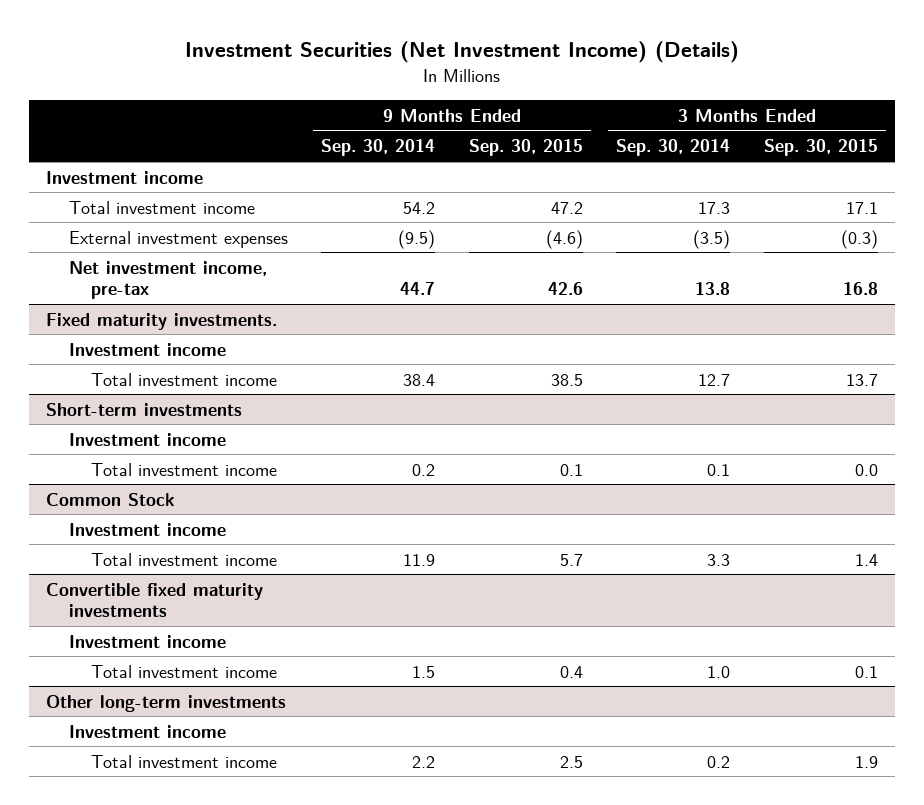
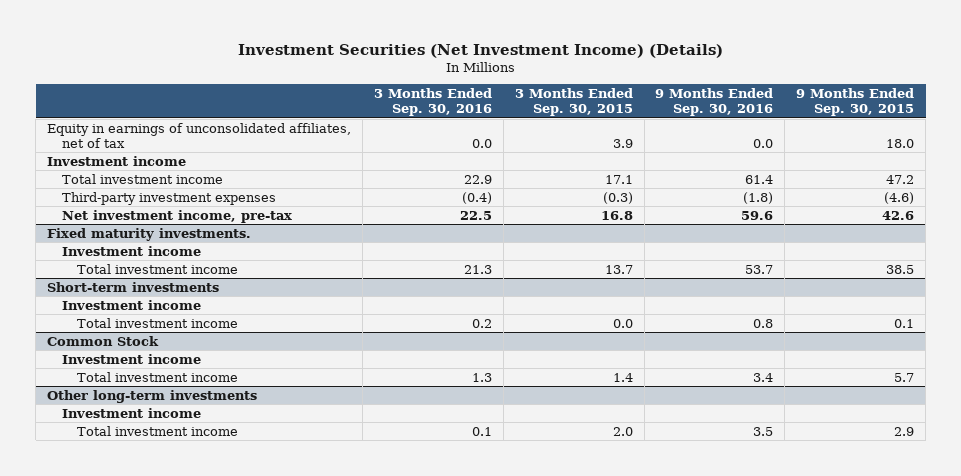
[321,139,436,157] Sep. 30, 2014 -> none
[616,139,731,157] Sep. 30, 2014 -> none
none -> [373,88,492,117] 3 Months Ended Sep. 30, 2016
none -> [655,88,774,117] 9 Months Ended Sep. 30, 2016
none -> [47,122,352,148] Equity in earnings of unconsolidated affiliates, net of tax
[68,230,288,248] External investment expenses -> [62,191,277,205] Third-party investment expenses
[45,582,263,618] Convertible fixed maturity investments -> none
[68,634,226,648] Investment income -> none
[91,664,278,678] Total investment income -> none
[559,755,583,768] 2.5 -> [894,426,915,436] 2.9
[854,755,878,768] 1.9 -> [612,426,633,436] 2.0

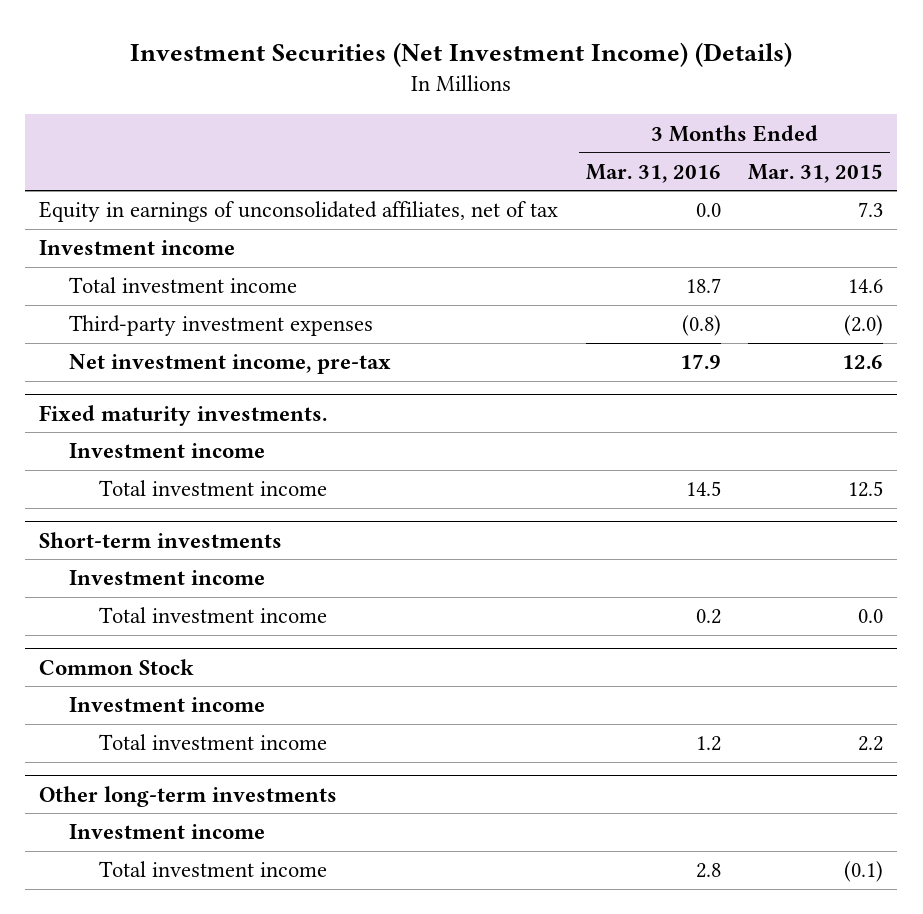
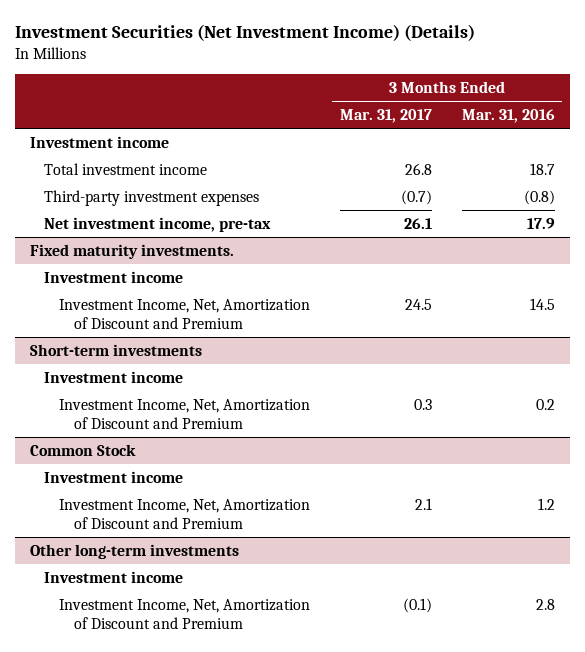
[748,163,884,183] Mar. 31, 2015 -> none
none -> [339,108,432,123] Mar. 31, 2017
[39,201,559,223] Equity in earnings of unconsolidated affiliates, net of tax -> none
[98,480,327,497] Total investment income -> [58,298,310,330] Investment Income, Net, Amortization of Discount and Premium
[98,607,327,624] Total investment income -> none
none -> [58,398,310,430] Investment Income, Net, Amortization of Discount and Premium
[98,734,327,751] Total investment income -> none
none -> [58,498,310,530] Investment Income, Net, Amortization of Discount and Premium
[98,861,327,878] Total investment income -> none
none -> [58,598,310,630] Investment Income, Net, Amortization of Discount and Premium

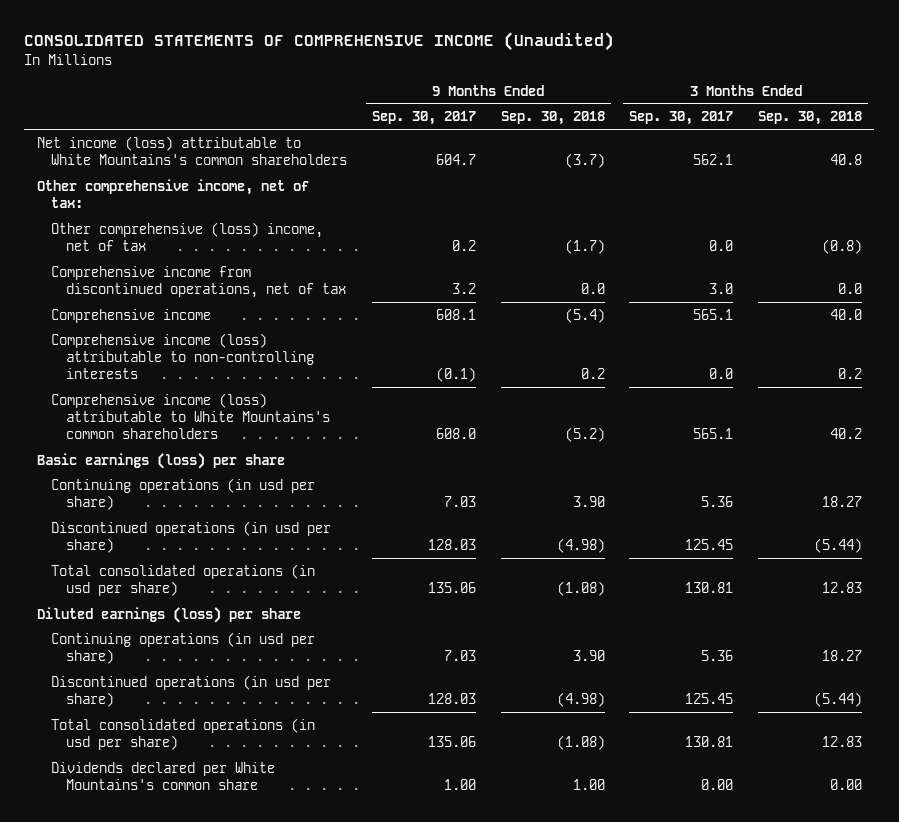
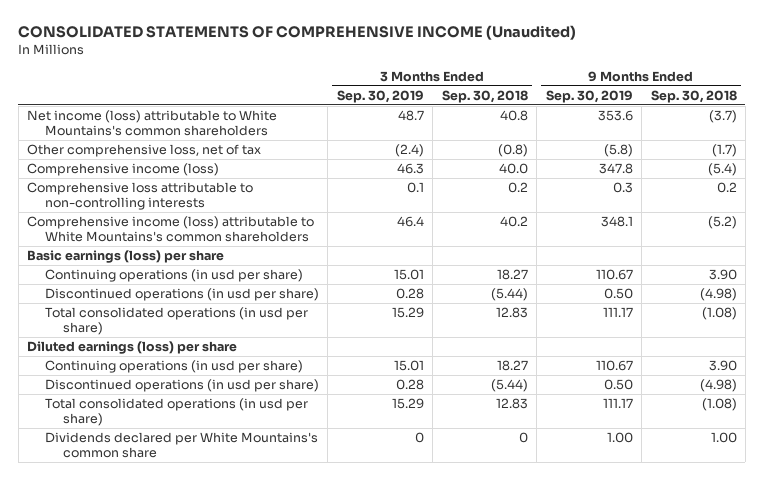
[372,111,477,126] Sep. 30, 2017 -> none
[629,111,734,126] Sep. 30, 2017 -> none
none -> [336,89,424,103] Sep. 30, 2019
none -> [545,89,633,103] Sep. 30, 2019
[36,178,309,208] Other comprehensive income, net of tax: -> none
[51,265,346,298] Comprehensive income from discontinued operations, net of tax -> none
[51,221,324,251] Other comprehensive (loss) income, net of tax -> [27,144,262,158] Other comprehensive loss, net of tax
[51,308,212,323] Comprehensive income -> [27,163,220,177] Comprehensive income (loss)
[51,332,314,380] Comprehensive income (loss) attributable to non-controlling interests -> [27,182,254,211] Comprehensive loss attributable to non-controlling interests
[830,778,863,790] 0.00 -> [518,432,528,444] 0

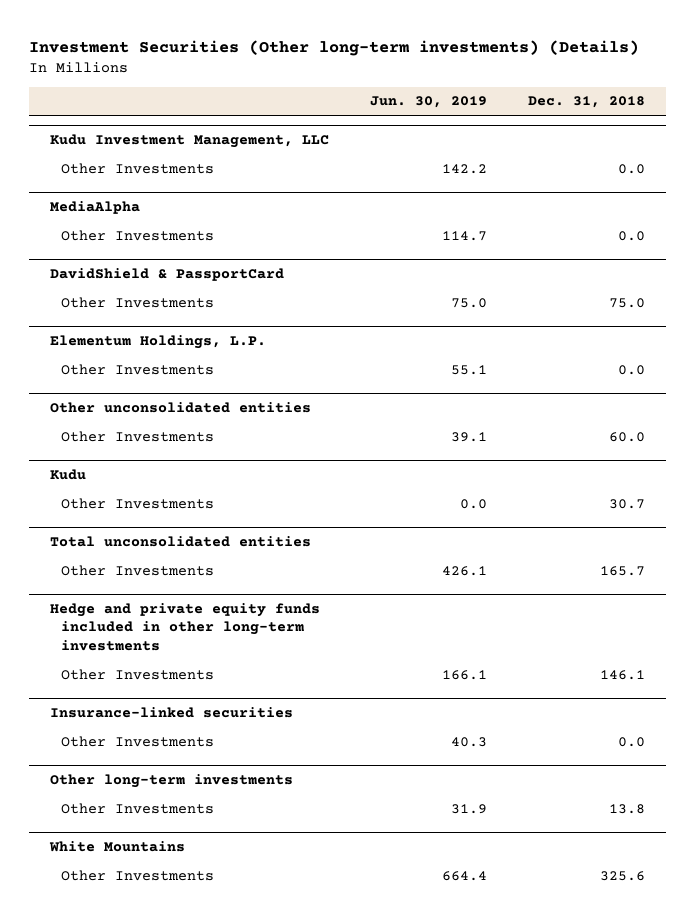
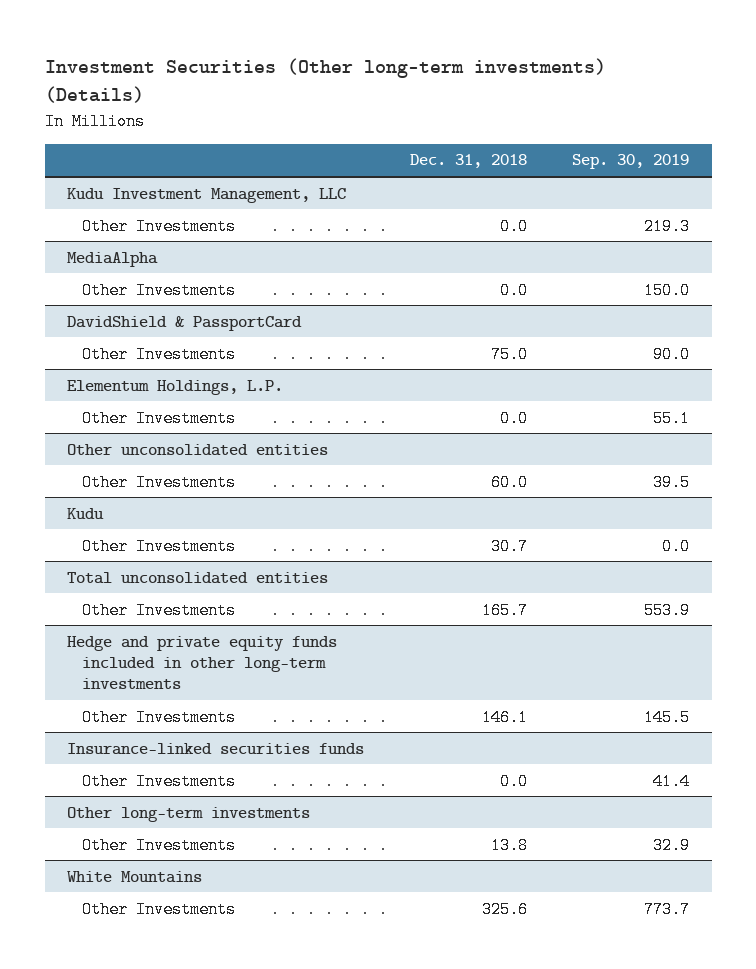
[369,96,487,109] Jun. 30, 2019 -> none
none -> [572,154,690,170] Sep. 30, 2019
[49,706,293,718] Insurance-linked securities -> [67,742,365,755] Insurance-linked securities funds

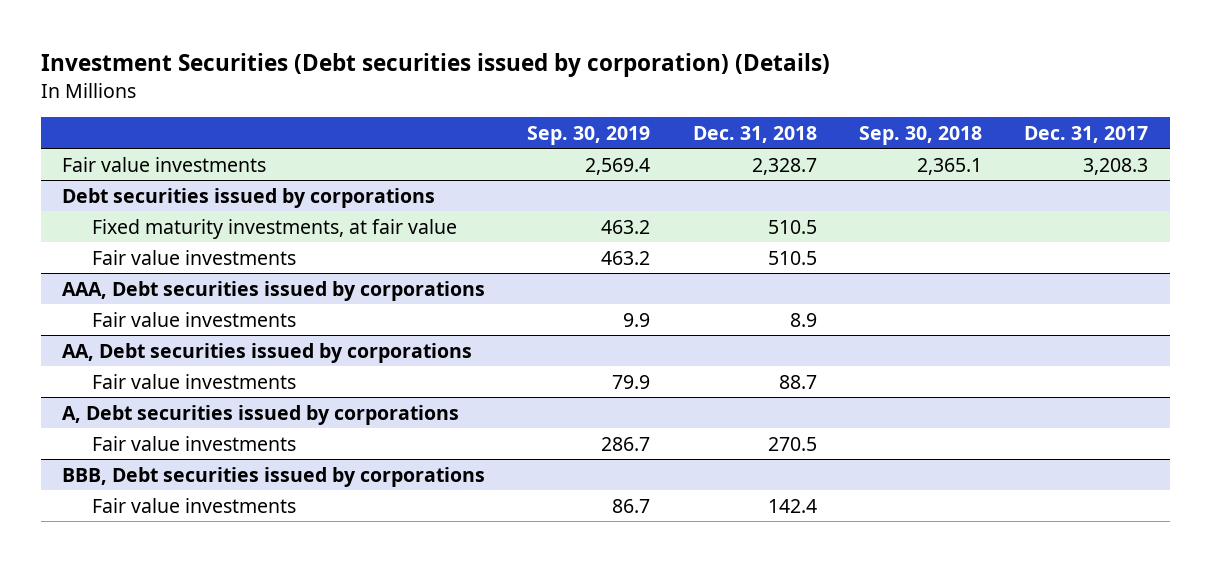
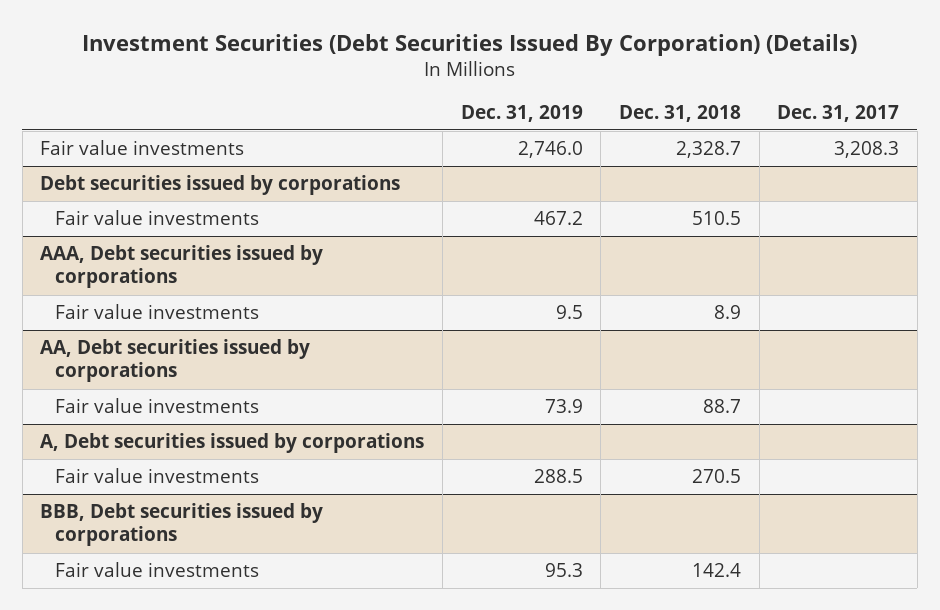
[40,53,830,78] Investment Securities (Debt securities issued by corporation) (Details) -> [81,33,857,56] Investment Securities (Debt Securities Issued By Corporation) (Details)
[527,125,651,145] Sep. 30, 2019 -> none
[858,125,982,145] Sep. 30, 2018 -> none
none -> [460,104,583,122] Dec. 31, 2019
[92,218,458,239] Fixed maturity investments, at fair value -> none

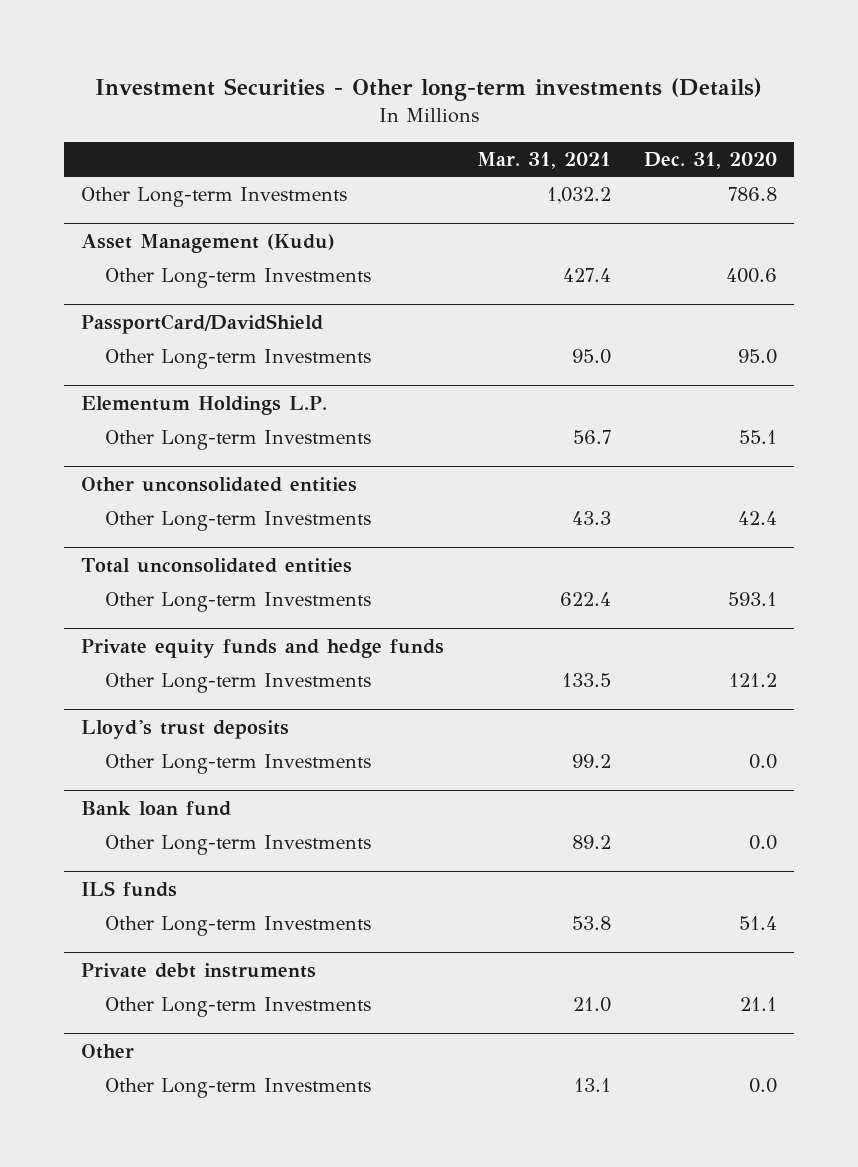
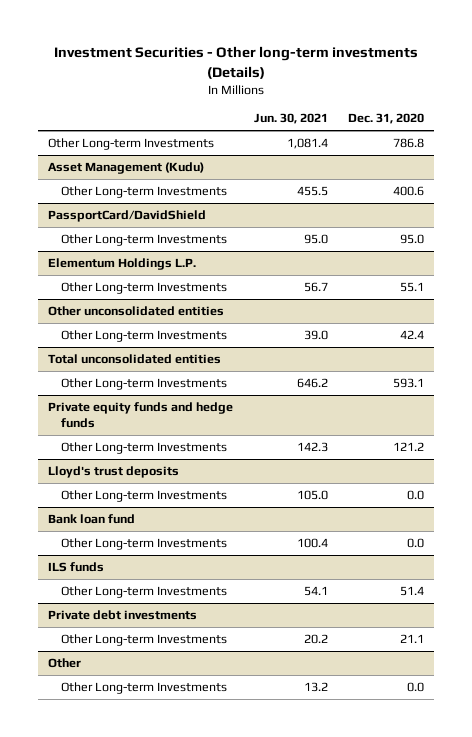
[476,151,611,169] Mar. 31, 2021 -> none
none -> [253,113,328,125] Jun. 30, 2021
[80,962,316,978] Private debt instruments -> [48,610,198,621] Private debt investments

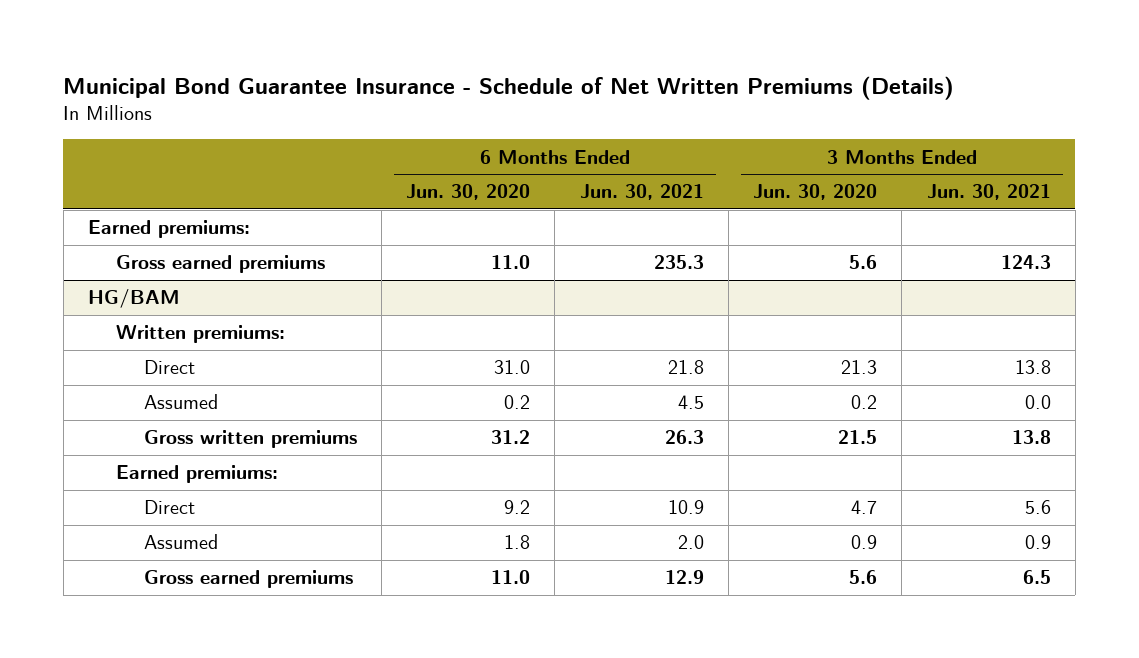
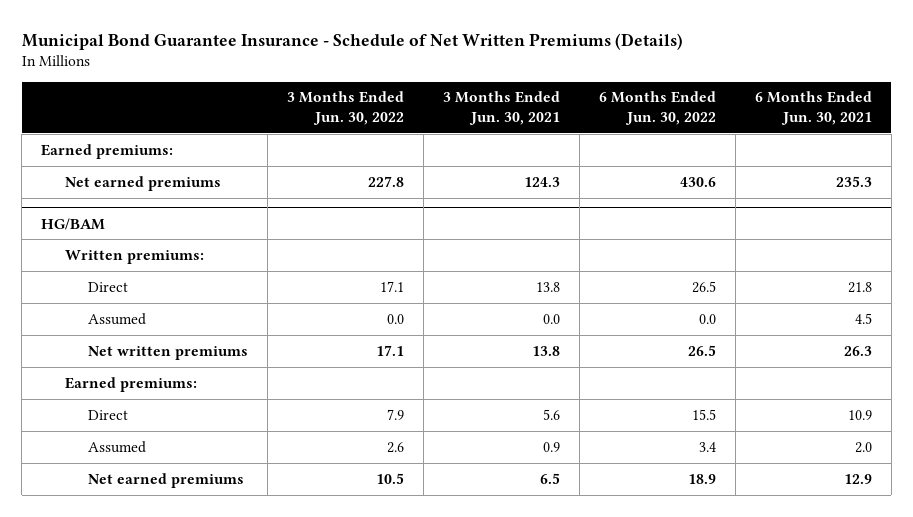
[406,184,531,201] Jun. 30, 2020 -> none
[753,184,878,201] Jun. 30, 2020 -> none
none -> [287,91,405,126] 3 Months Ended Jun. 30, 2022
none -> [598,91,716,126] 6 Months Ended Jun. 30, 2022
[115,255,325,274] Gross earned premiums -> [64,175,221,191] Net earned premiums
[143,430,357,449] Gross written premiums -> [88,345,249,360] Net written premiums
[143,570,353,589] Gross earned premiums -> [88,472,245,488] Net earned premiums

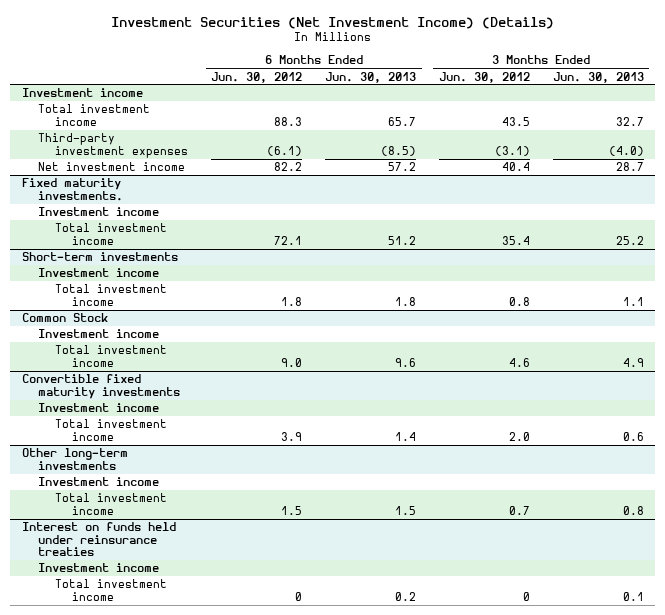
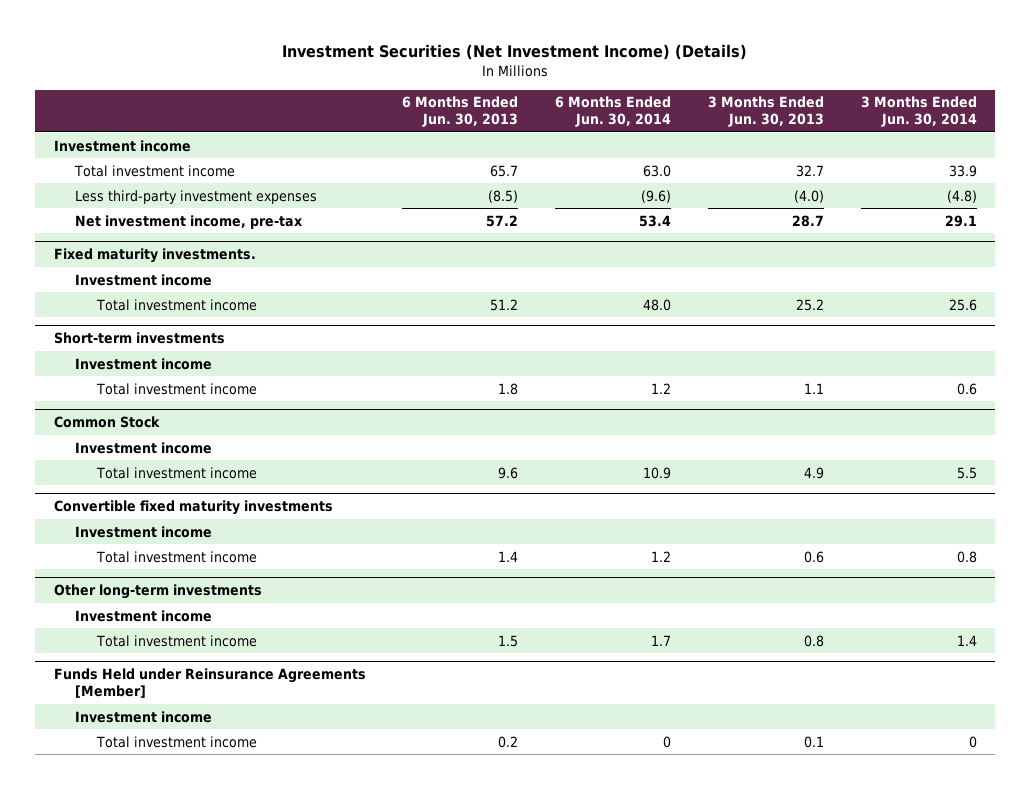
[211,71,303,83] Jun. 30, 2012 -> none
[438,71,530,83] Jun. 30, 2012 -> none
none -> [555,96,672,128] 6 Months Ended Jun. 30, 2014
none -> [860,96,977,128] 3 Months Ended Jun. 30, 2014
[38,133,189,158] Third-party investment expenses -> [75,189,318,204] Less third-party investment expenses
[38,162,186,172] Net investment income -> [75,214,303,229] Net investment income, pre-tax
[21,522,176,557] Interest on funds held under reinsurance treaties -> none
none -> [53,668,366,699] Funds Held under Reinsurance Agreements [Member]

